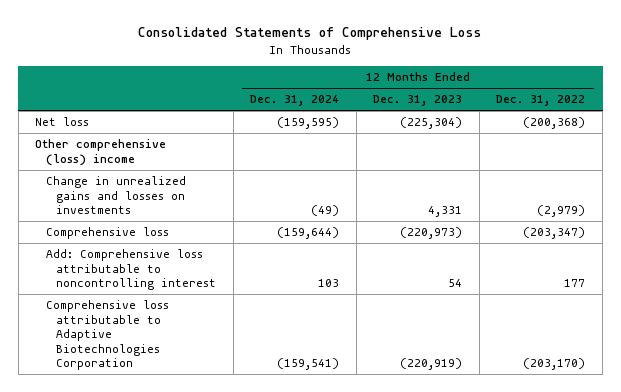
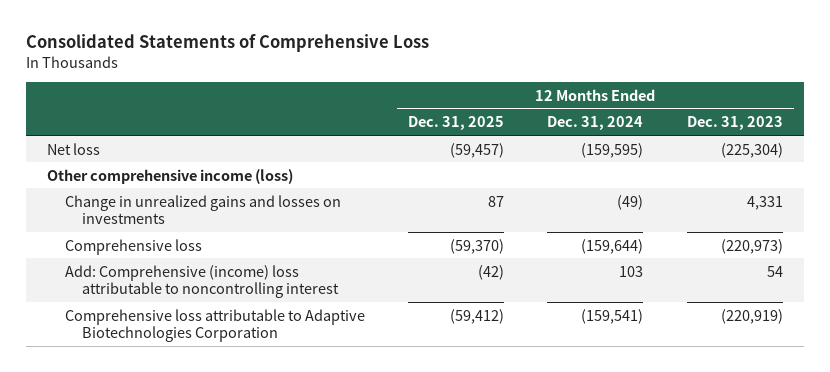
[496,95,586,107] Dec. 31, 2022 -> none
none -> [408,116,505,131] Dec. 31, 2025
[35,139,167,166] Other comprehensive (loss) income -> [47,168,294,184] Other comprehensive income (loss)
[45,249,216,291] Add: Comprehensive loss attributable to noncontrolling interest -> [64,264,340,299] Add: Comprehensive (income) loss attributable to noncontrolling interest

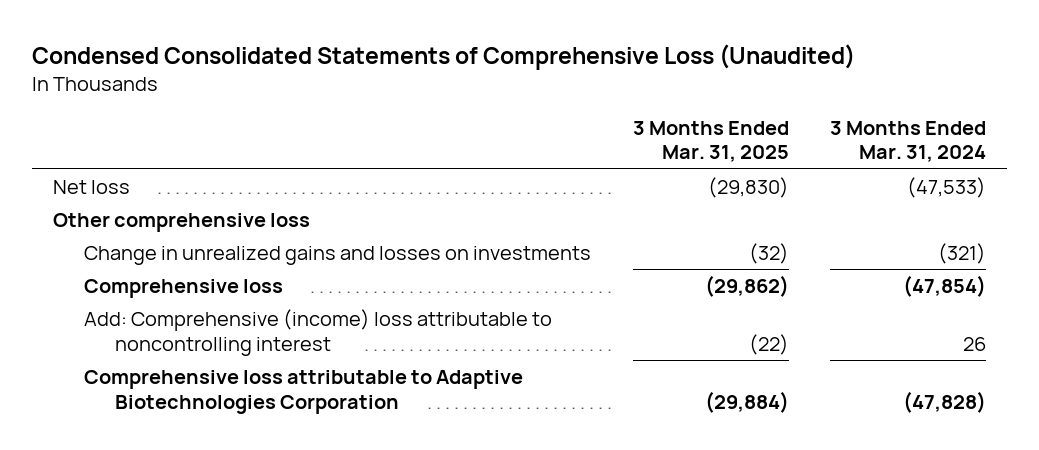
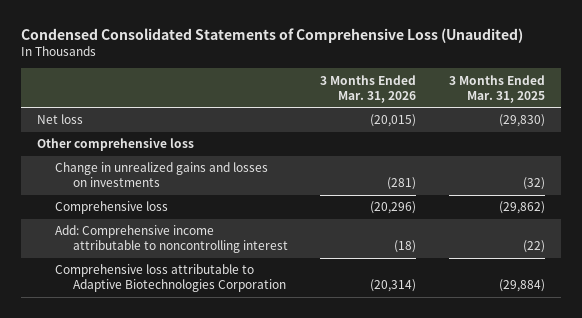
[830,120,987,163] 3 Months Ended Mar. 31, 2024 -> none
none -> [320,74,417,103] 3 Months Ended Mar. 31, 2026
[84,308,553,356] Add: Comprehensive (income) loss attributable to noncontrolling interest -> [55,225,288,254] Add: Comprehensive income attributable to noncontrolling interest

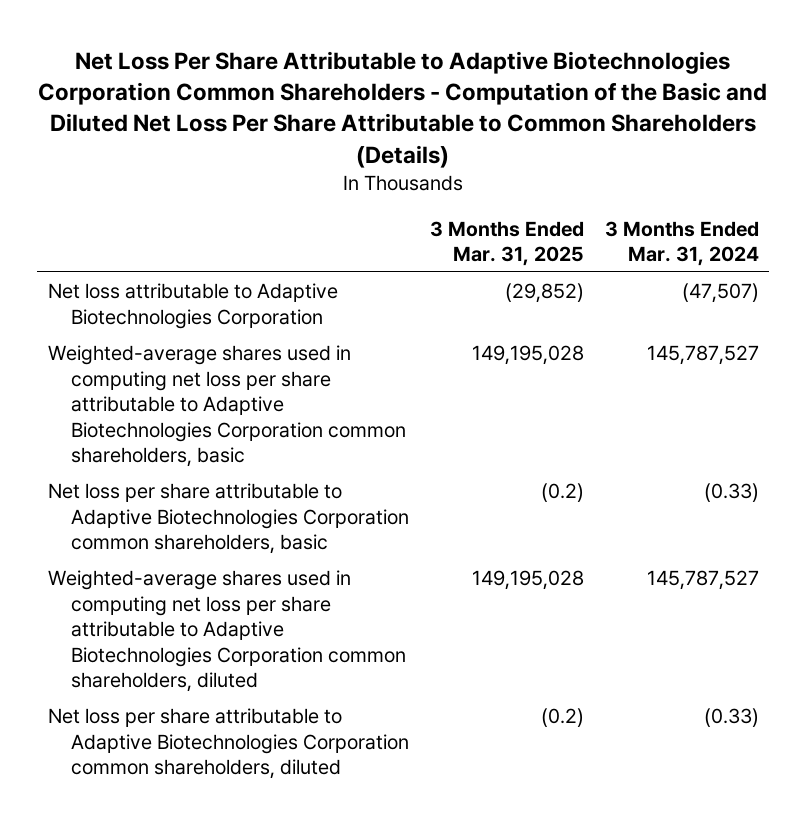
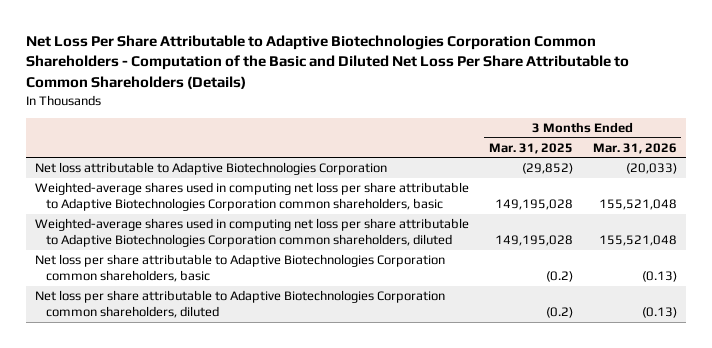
[604,220,759,266] 3 Months Ended Mar. 31, 2024 -> none
none -> [592,142,677,154] Mar. 31, 2026
[47,483,410,555] Net loss per share attributable to Adaptive Biotechnologies Corporation common shareholders, basic -> [35,254,446,283] Net loss per share attributable to Adaptive Biotechnologies Corporation common shareholders, basic

